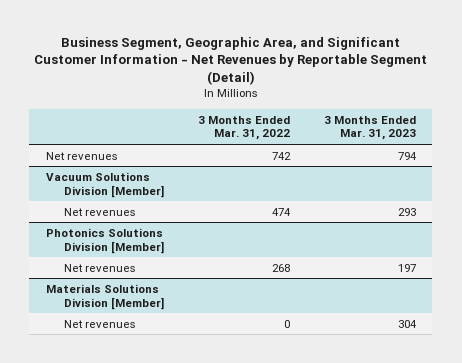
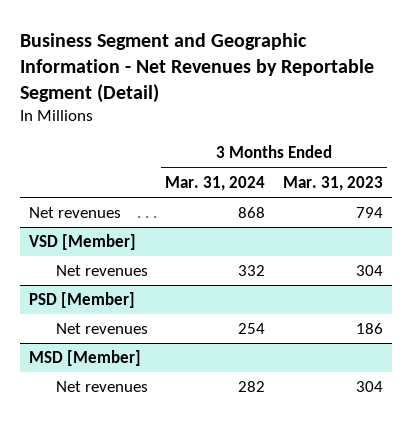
[33,36,427,86] Business Segment, Geographic Area, and Significant Customer Information - Net Revenues by Reportable Segment (Detail) -> [20,32,375,103] Business Segment and Geographic Information - Net Revenues by Reportable Segment (Detail)
[197,115,290,141] 3 Months Ended Mar. 31, 2022 -> none
none -> [165,175,266,191] Mar. 31, 2024
[63,207,135,216] Net revenues -> none
[46,227,164,254] Photonics Solutions Division [Member] -> none
[63,263,135,272] Net revenues -> none
[46,283,164,310] Materials Solutions Division [Member] -> none
[46,171,164,198] Vacuum Solutions Division [Member] -> [29,234,137,251] VSD [Member]
none -> [29,292,136,309] PSD [Member]
none -> [55,323,148,335] Net revenues
none -> [29,350,142,367] MSD [Member]
none -> [55,381,148,393] Net revenues

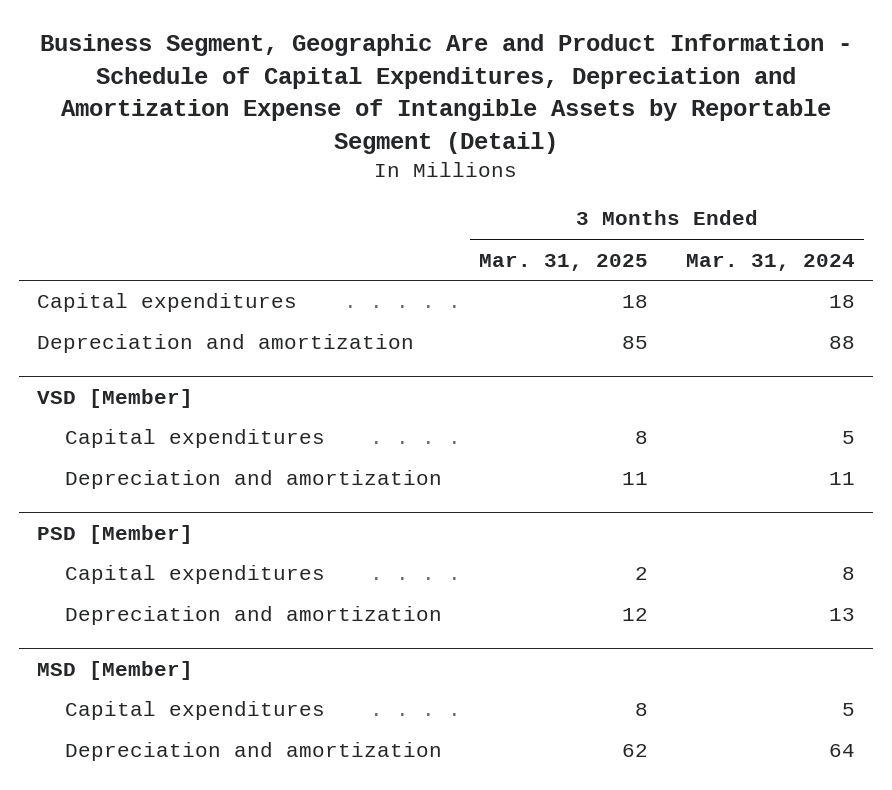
[20,32,375,103] Business Segment and Geographic Information - Net Revenues by Reportable Segment (Detail) -> [39,34,852,154] Business Segment, Geographic Are and Product Information - Schedule of Capital Expenditures, Depreciation and Amortization Expense of Intangible Assets by Reportable Segment (Detail)
[282,175,383,191] Mar. 31, 2023 -> none
none -> [479,253,649,271] Mar. 31, 2025
[29,207,122,219] Net revenues -> none
none -> [37,293,298,313] Capital expenditures
none -> [37,334,415,354] Depreciation and amortization
[55,265,148,277] Net revenues -> none
none -> [65,429,326,449] Capital expenditures
none -> [65,470,443,490] Depreciation and amortization
[55,323,148,335] Net revenues -> none
none -> [65,565,326,585] Capital expenditures
none -> [65,606,443,626] Depreciation and amortization
[55,381,148,393] Net revenues -> none
none -> [65,701,326,721] Capital expenditures
none -> [65,742,443,762] Depreciation and amortization

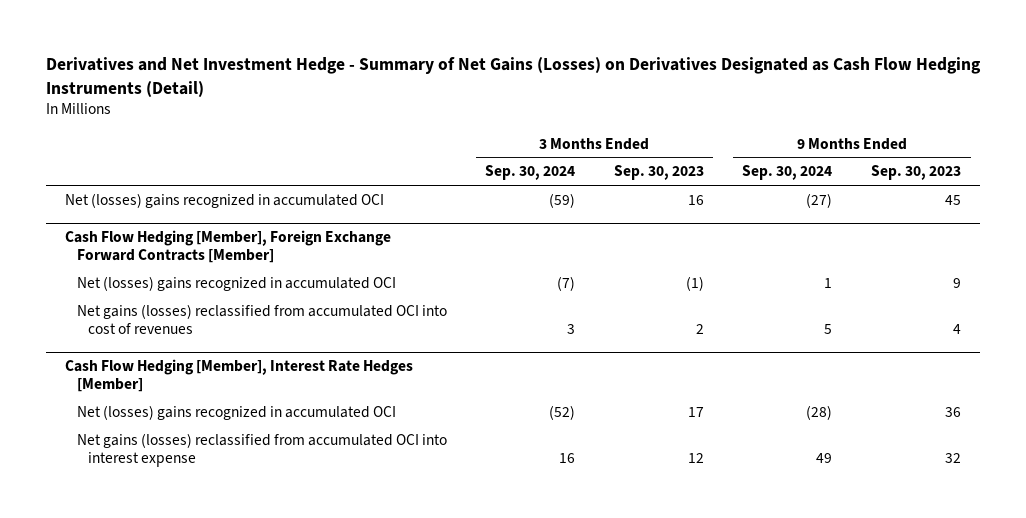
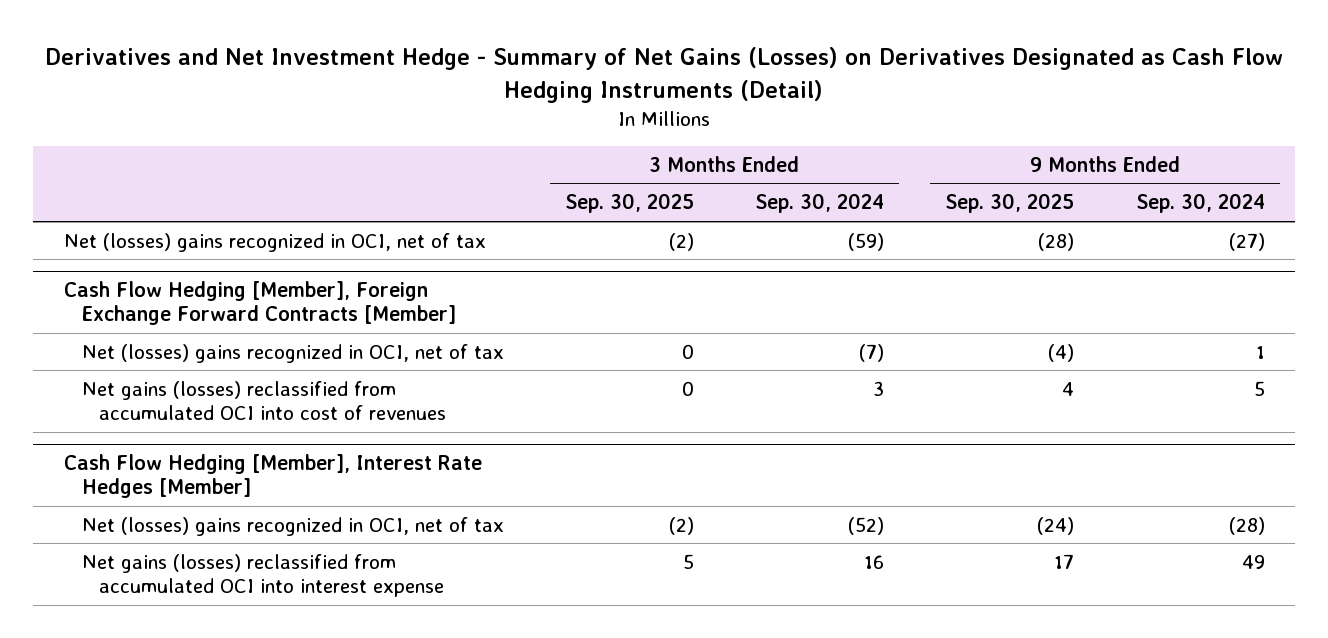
[613,165,704,181] Sep. 30, 2023 -> none
[870,165,961,181] Sep. 30, 2023 -> none
none -> [564,193,694,214] Sep. 30, 2025
none -> [945,193,1075,214] Sep. 30, 2025
[65,192,385,208] Net (losses) gains recognized in accumulated OCI -> [63,232,486,252] Net (losses) gains recognized in OCI, net of tax
[76,275,396,291] Net (losses) gains recognized in accumulated OCI -> [81,343,504,363] Net (losses) gains recognized in OCI, net of tax
[76,404,396,420] Net (losses) gains recognized in accumulated OCI -> [81,516,504,536] Net (losses) gains recognized in OCI, net of tax

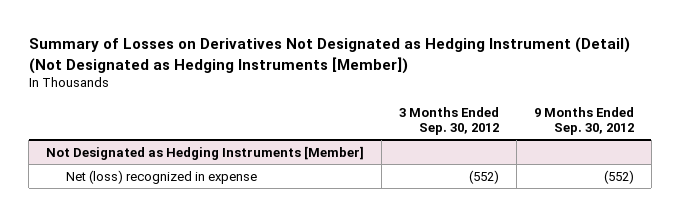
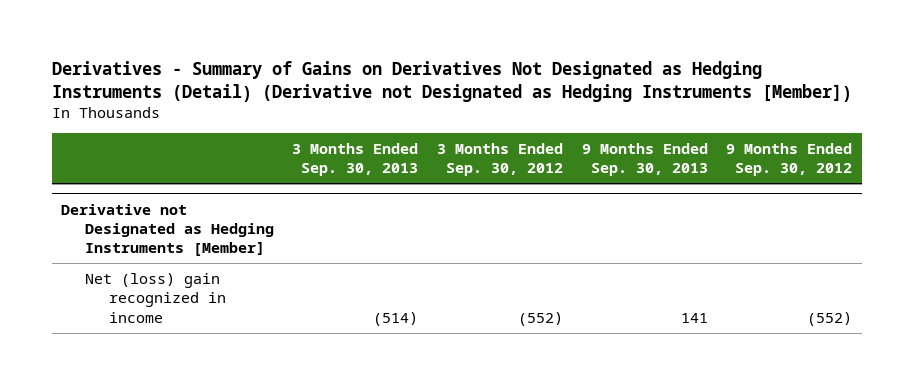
[28,37,630,74] Summary of Losses on Derivatives Not Designated as Hedging Instrument (Detail) (Not Designated as Hedging Instruments [Member]) -> [51,60,852,103] Derivatives - Summary of Gains on Derivatives Not Designated as Hedging Instruments (Detail) (Derivative not Designated as Hedging Instruments [Member])
none -> [292,143,419,177] 3 Months Ended Sep. 30, 2013
none -> [581,143,708,177] 9 Months Ended Sep. 30, 2013
[46,145,365,160] Not Designated as Hedging Instruments [Member] -> [60,203,274,257] Derivative not Designated as Hedging Instruments [Member]
[65,169,257,184] Net (loss) recognized in expense -> [84,272,226,323] Net (loss) gain recognized in income

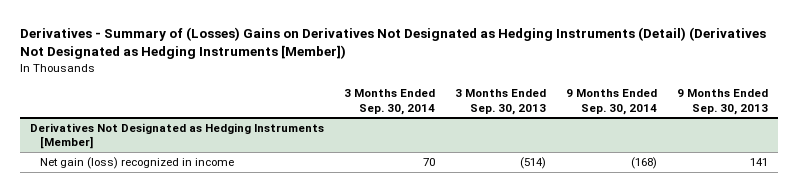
[51,60,852,103] Derivatives - Summary of Gains on Derivatives Not Designated as Hedging Instruments (Detail) (Derivative not Designated as Hedging Instruments [Member]) -> [20,27,767,59] Derivatives - Summary of (Losses) Gains on Derivatives Not Designated as Hedging Instruments (Detail) (Derivatives Not Designated as Hedging Instruments [Member])
[437,143,564,177] 3 Months Ended Sep. 30, 2012 -> none
[726,143,853,177] 9 Months Ended Sep. 30, 2012 -> none
none -> [344,89,436,115] 3 Months Ended Sep. 30, 2014
none -> [566,89,658,115] 9 Months Ended Sep. 30, 2014
[60,203,274,257] Derivative not Designated as Hedging Instruments [Member] -> [30,122,325,150] Derivatives Not Designated as Hedging Instruments [Member]
[84,272,226,323] Net (loss) gain recognized in income -> [39,156,234,169] Net gain (loss) recognized in income

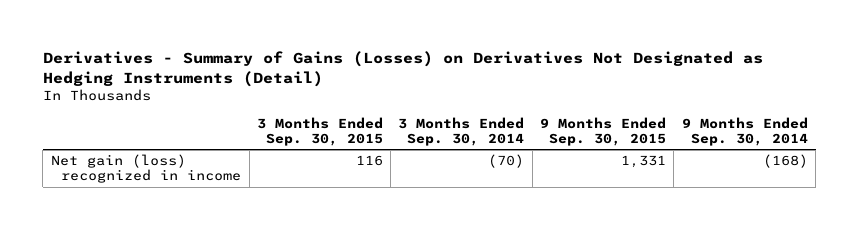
[20,27,767,59] Derivatives - Summary of (Losses) Gains on Derivatives Not Designated as Hedging Instruments (Detail) (Derivatives Not Designated as Hedging Instruments [Member]) -> [42,50,763,87] Derivatives - Summary of Gains (Losses) on Derivatives Not Designated as Hedging Instruments (Detail)
[455,89,547,115] 3 Months Ended Sep. 30, 2013 -> none
[677,89,769,115] 9 Months Ended Sep. 30, 2013 -> none
none -> [256,117,383,146] 3 Months Ended Sep. 30, 2015
none -> [540,117,667,146] 9 Months Ended Sep. 30, 2015
[30,122,325,150] Derivatives Not Designated as Hedging Instruments [Member] -> none
[423,157,436,166] 70 -> [488,154,525,169] (70)

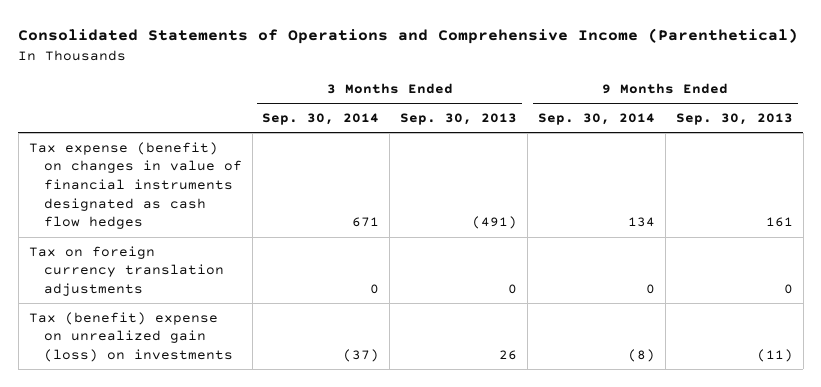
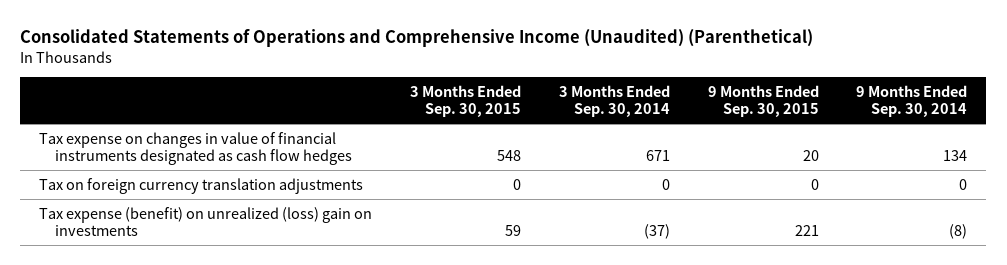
[18,28,799,45] Consolidated Statements of Operations and Comprehensive Income (Parenthetical) -> [20,28,814,47] Consolidated Statements of Operations and Comprehensive Income (Unaudited) (Parenthetical)
[400,112,518,125] Sep. 30, 2013 -> none
[675,112,793,125] Sep. 30, 2013 -> none
none -> [410,84,522,118] 3 Months Ended Sep. 30, 2015
none -> [707,84,819,118] 9 Months Ended Sep. 30, 2015
[28,141,242,230] Tax expense (benefit) on changes in value of financial instruments designated as cash flow hedges -> [39,131,353,166] Tax expense on changes in value of financial instruments designated as cash flow hedges
[28,311,233,362] Tax (benefit) expense on unrealized gain (loss) on investments -> [39,206,373,237] Tax expense (benefit) on unrealized (loss) gain on investments

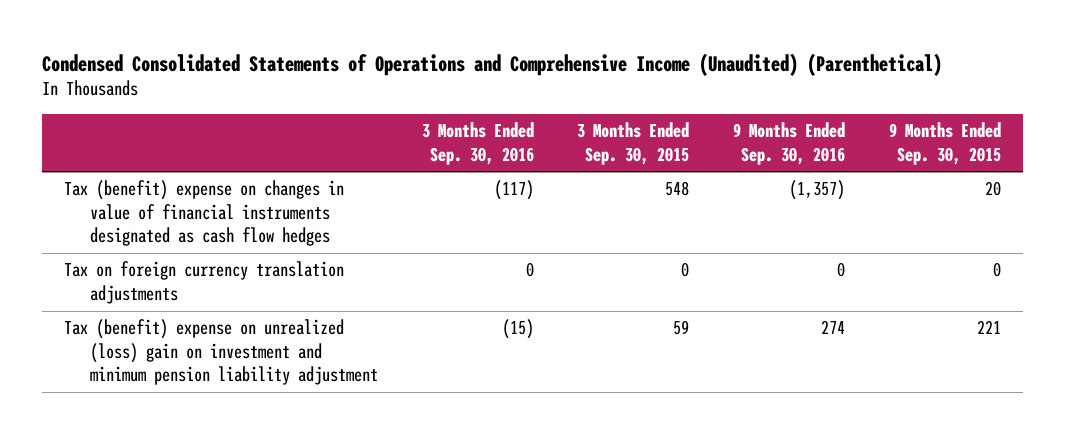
[20,28,814,47] Consolidated Statements of Operations and Comprehensive Income (Unaudited) (Parenthetical) -> [41,52,942,76] Condensed Consolidated Statements of Operations and Comprehensive Income (Unaudited) (Parenthetical)
[558,84,670,118] 3 Months Ended Sep. 30, 2014 -> none
[856,84,968,118] 9 Months Ended Sep. 30, 2014 -> none
none -> [421,122,534,165] 3 Months Ended Sep. 30, 2016
none -> [733,122,846,165] 9 Months Ended Sep. 30, 2016
[39,131,353,166] Tax expense on changes in value of financial instruments designated as cash flow hedges -> [63,180,344,247] Tax (benefit) expense on changes in value of financial instruments designated as cash flow hedges
[39,206,373,237] Tax expense (benefit) on unrealized (loss) gain on investments -> [63,319,378,386] Tax (benefit) expense on unrealized (loss) gain on investment and minimum pension liability adjustment

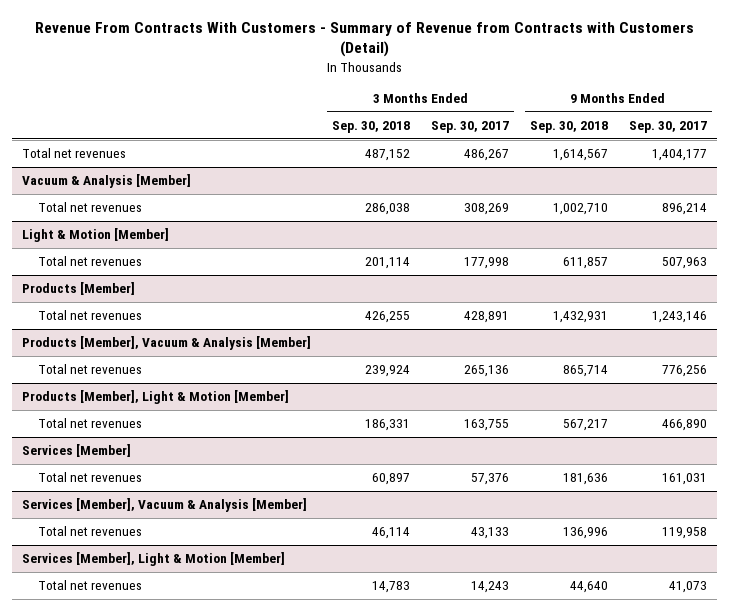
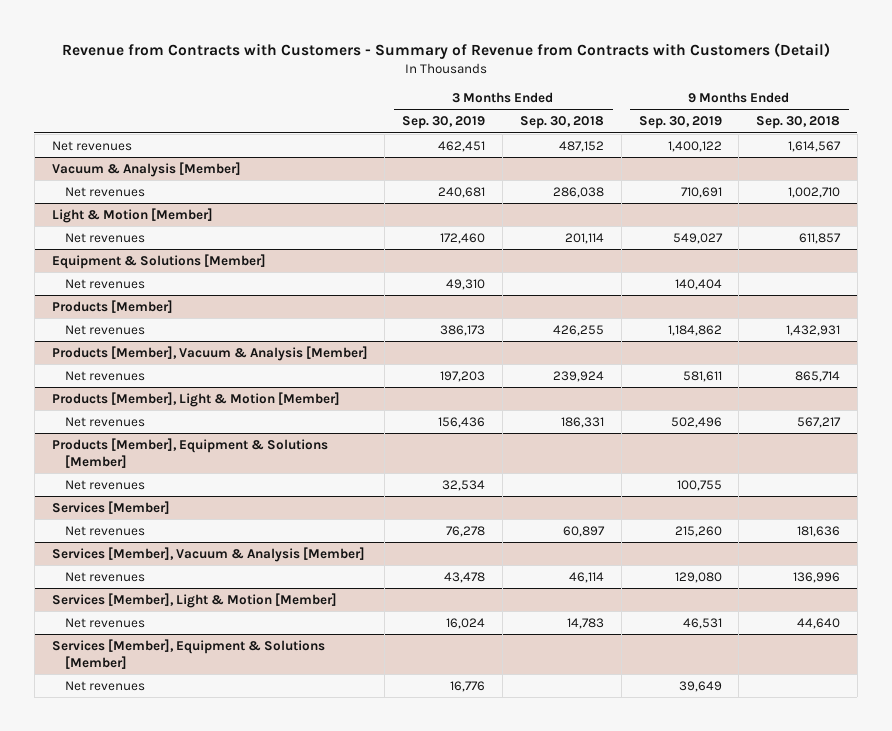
[34,21,694,58] Revenue From Contracts With Customers - Summary of Revenue from Contracts with Customers (Detail) -> [61,43,830,60] Revenue from Contracts with Customers - Summary of Revenue from Contracts with Customers (Detail)
[431,121,510,134] Sep. 30, 2017 -> none
[628,121,707,134] Sep. 30, 2017 -> none
none -> [402,116,486,130] Sep. 30, 2019
none -> [638,116,722,130] Sep. 30, 2019
[22,148,127,159] Total net revenues -> [51,140,132,151] Net revenues
[38,202,143,213] Total net revenues -> [65,186,146,197] Net revenues
[38,256,143,267] Total net revenues -> [65,232,146,243] Net revenues
none -> [51,253,266,269] Equipment & Solutions [Member]
none -> [65,278,146,289] Net revenues
[38,310,143,321] Total net revenues -> [65,324,146,335] Net revenues
[38,364,143,375] Total net revenues -> [65,370,146,381] Net revenues
[38,418,143,429] Total net revenues -> [65,416,146,427] Net revenues
none -> [51,437,328,469] Products [Member], Equipment & Solutions [Member]
none -> [65,479,146,490] Net revenues
[38,472,143,483] Total net revenues -> [65,525,146,536] Net revenues
[38,526,143,537] Total net revenues -> [65,571,146,582] Net revenues
[38,580,143,591] Total net revenues -> [65,617,146,628] Net revenues
none -> [51,638,325,670] Services [Member], Equipment & Solutions [Member]
none -> [65,680,146,691] Net revenues

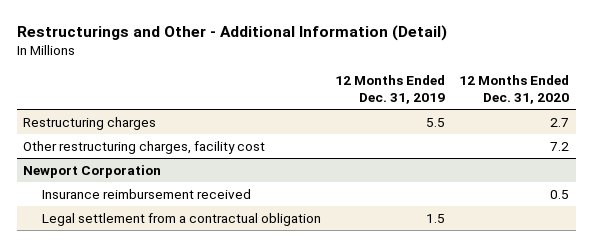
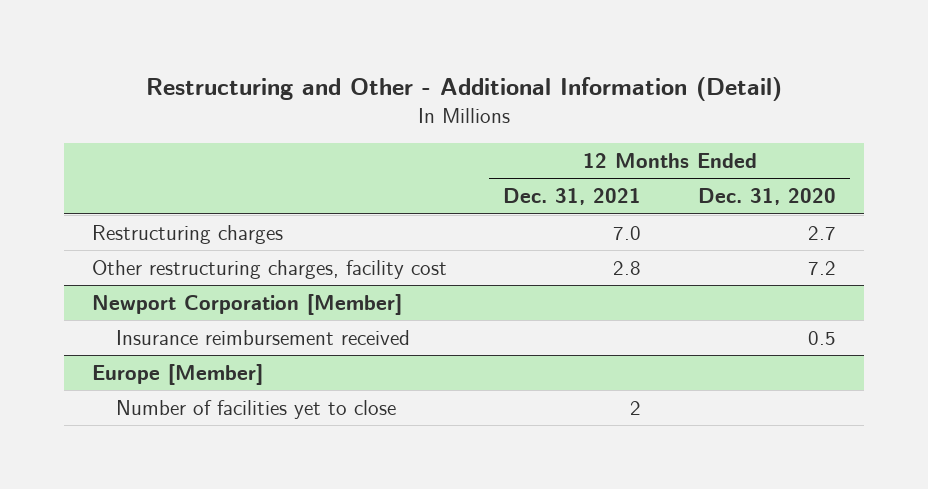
[16,25,447,42] Restructurings and Other - Additional Information (Detail) -> [145,77,782,102] Restructuring and Other - Additional Information (Detail)
[335,75,446,105] 12 Months Ended Dec. 31, 2019 -> none
none -> [503,188,642,206] Dec. 31, 2021
[23,164,162,178] Newport Corporation -> [91,293,402,315] Newport Corporation [Member]
[42,212,322,226] Legal settlement from a contractual obligation -> none
none -> [91,363,263,385] Europe [Member]
none -> [115,399,396,419] Number of facilities yet to close

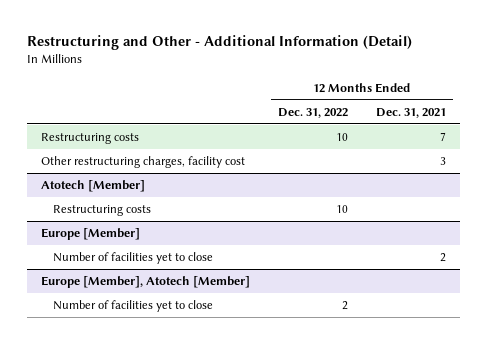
[697,188,836,206] Dec. 31, 2020 -> none
none -> [277,107,348,118] Dec. 31, 2022
[91,293,402,315] Newport Corporation [Member] -> none
[115,329,410,345] Insurance reimbursement received -> none
[91,224,283,244] Restructuring charges -> [40,133,139,145] Restructuring costs
[613,225,642,240] 7.0 -> [439,132,446,142] 7
[613,260,642,275] 2.8 -> [439,157,446,166] 3
none -> [40,180,145,193] Atotech [Member]
none -> [52,205,151,217] Restructuring costs
none -> [40,276,250,289] Europe [Member], Atotech [Member]
none -> [52,300,213,313] Number of facilities yet to close

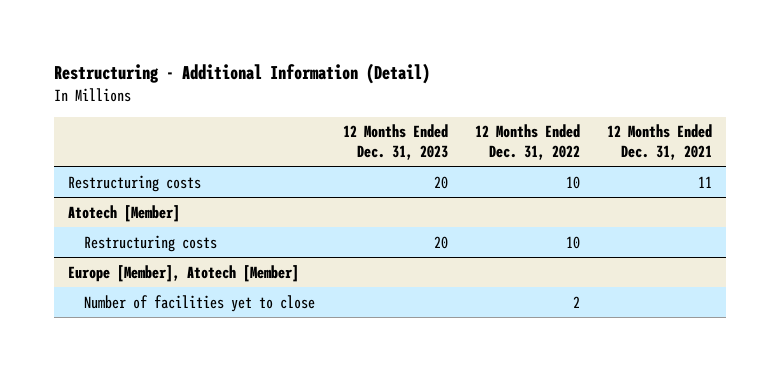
[26,35,412,51] Restructuring and Other - Additional Information (Detail) -> [54,63,431,85] Restructuring - Additional Information (Detail)
none -> [342,124,448,160] 12 Months Ended Dec. 31, 2023
[40,156,245,169] Other restructuring charges, facility cost -> none
[439,132,446,142] 7 -> [698,175,713,188] 11
[40,228,140,241] Europe [Member] -> none
[52,252,213,265] Number of facilities yet to close -> none

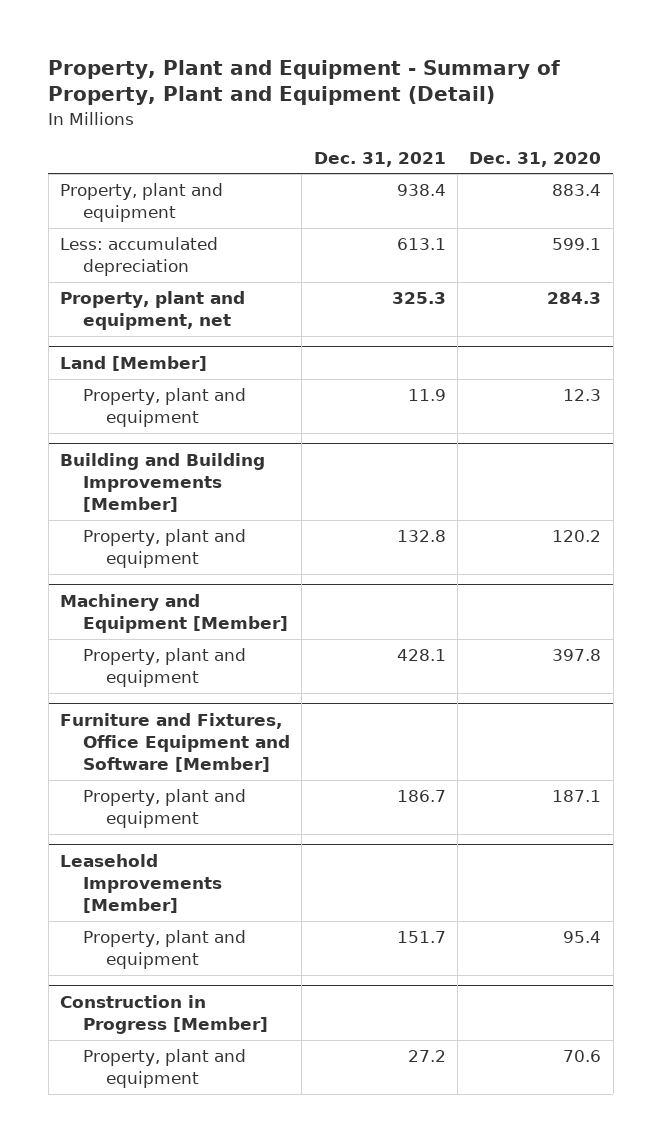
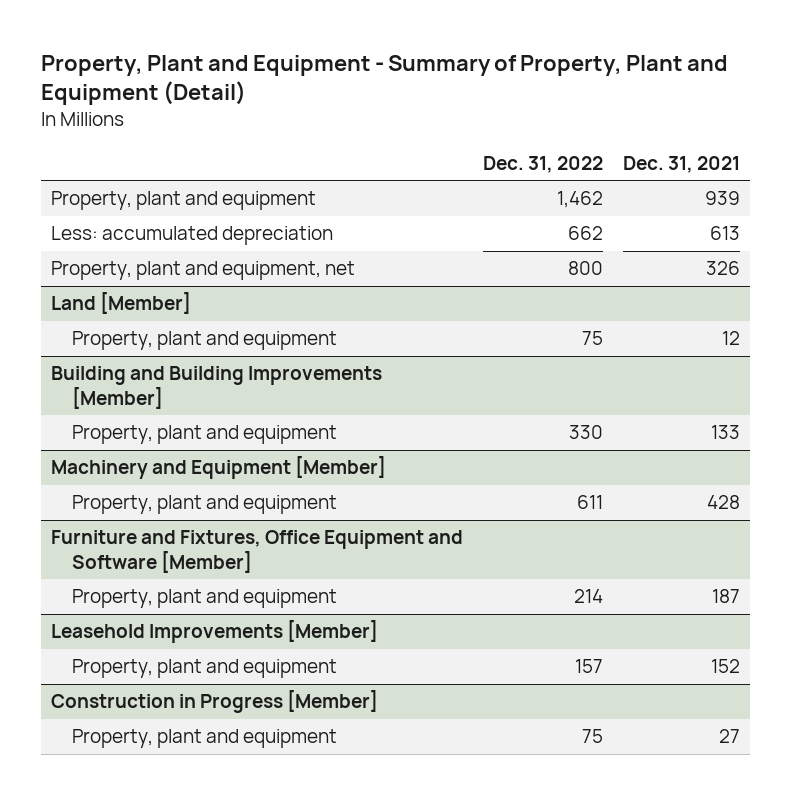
[469,151,602,167] Dec. 31, 2020 -> none
none -> [482,155,603,173] Dec. 31, 2022
[396,184,446,197] 938.4 -> [704,191,740,206] 939
[396,238,446,251] 613.1 -> [709,226,740,241] 613
[391,292,446,305] 325.3 -> [705,261,740,276] 326
[407,389,446,402] 11.9 -> [721,331,740,346] 12
[396,530,446,543] 132.8 -> [710,425,740,440] 133
[396,649,446,662] 428.1 -> [706,495,740,510] 428
[396,790,446,803] 186.7 -> [711,589,740,604] 187
[396,931,446,944] 151.7 -> [710,659,740,674] 152
[407,1050,446,1063] 27.2 -> [718,729,740,744] 27

